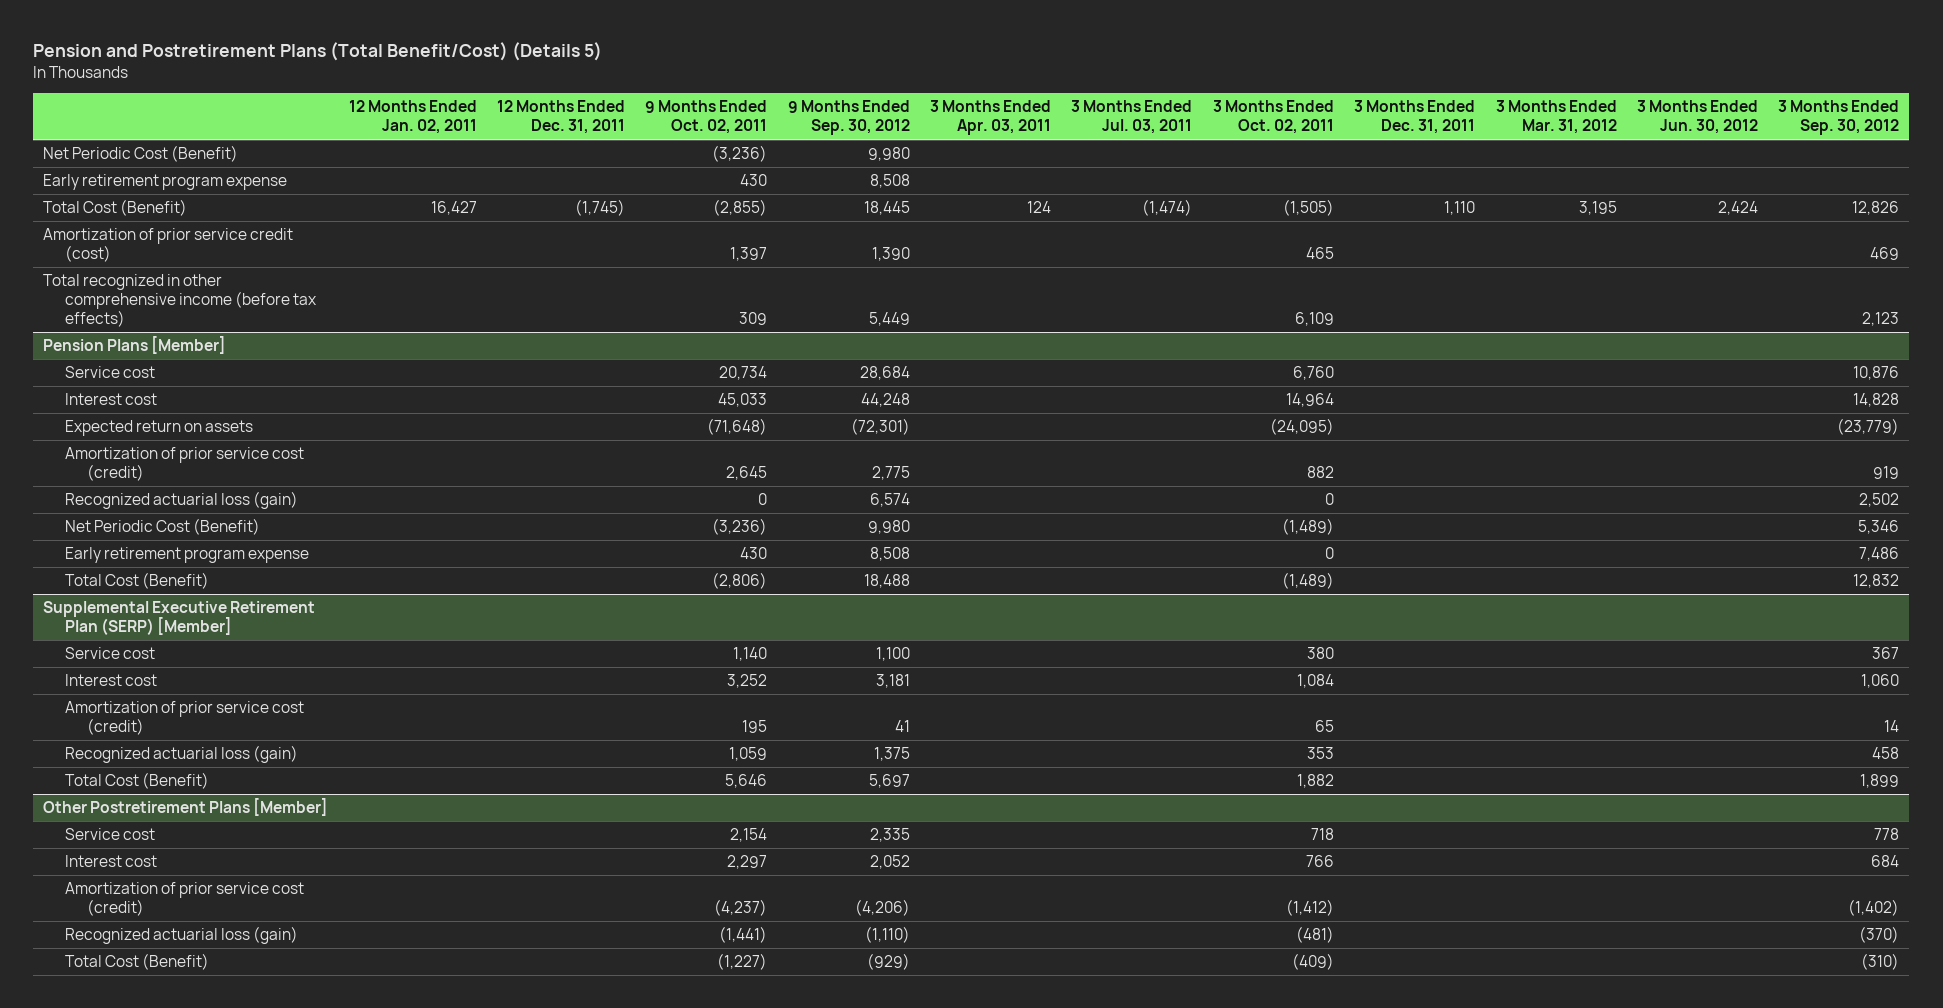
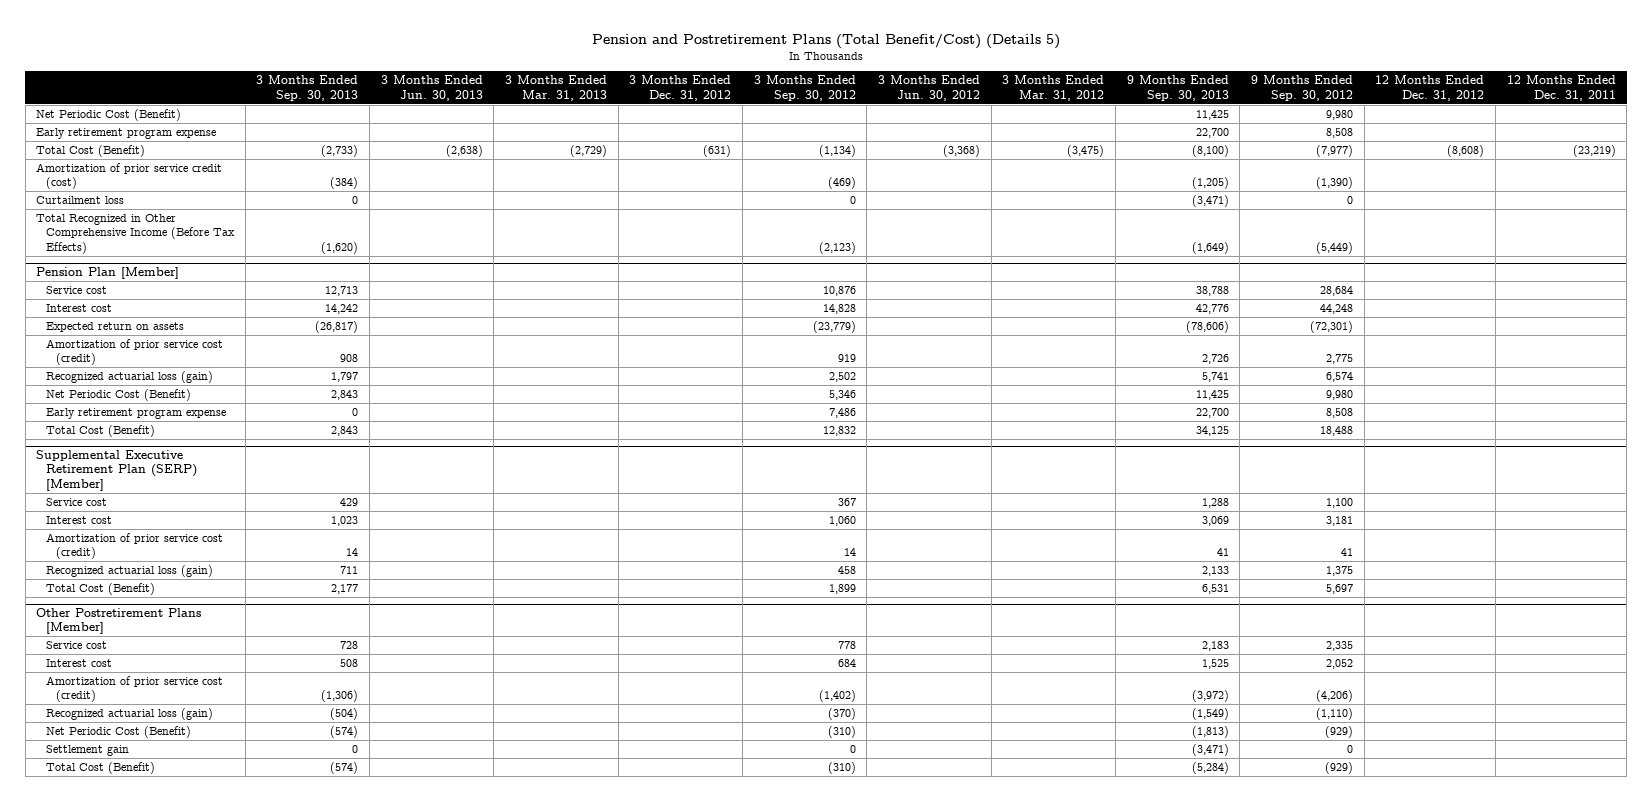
[348,100,477,135] 12 Months Ended Jan. 02, 2011 -> none
[645,100,768,135] 9 Months Ended Oct. 02, 2011 -> none
[930,100,1052,136] 3 Months Ended Apr. 03, 2011 -> none
[1071,100,1193,135] 3 Months Ended Jul. 03, 2011 -> none
[1212,100,1334,135] 3 Months Ended Oct. 02, 2011 -> none
[1354,100,1476,135] 3 Months Ended Dec. 31, 2011 -> none
none -> [256,75,359,101] 3 Months Ended Sep. 30, 2013
none -> [380,75,483,101] 3 Months Ended Jun. 30, 2013
none -> [505,75,608,101] 3 Months Ended Mar. 31, 2013
none -> [629,75,732,101] 3 Months Ended Dec. 31, 2012
none -> [1126,75,1229,101] 9 Months Ended Sep. 30, 2013
none -> [1375,75,1485,101] 12 Months Ended Dec. 31, 2012
[575,199,626,217] (1,745) -> [1572,145,1616,158] (23,219)
[863,201,910,216] 18,445 -> [1316,145,1354,158] (7,977)
[1578,201,1617,216] 3,195 -> [1067,145,1105,158] (3,475)
[1717,201,1758,216] 2,424 -> [943,145,981,158] (3,368)
[1852,201,1900,216] 12,826 -> [818,145,856,158] (1,134)
[871,247,910,262] 1,390 -> [1316,177,1354,190] (1,390)
[1870,247,1900,261] 469 -> [827,177,856,190] (469)
none -> [36,196,125,205] Curtailment loss
[43,274,318,328] Total recognized in other comprehensive income (before tax effects) -> [36,214,236,254] Total Recognized in Other Comprehensive Income (Before Tax Effects)
[868,312,910,327] 5,449 -> [1316,241,1354,254] (5,449)
[1862,312,1900,327] 2,123 -> [818,241,856,254] (2,123)
[43,336,227,355] Pension Plans [Member] -> [36,267,180,280] Pension Plan [Member]
none -> [46,726,192,739] Net Periodic Cost (Benefit)
none -> [46,745,130,757] Settlement gain

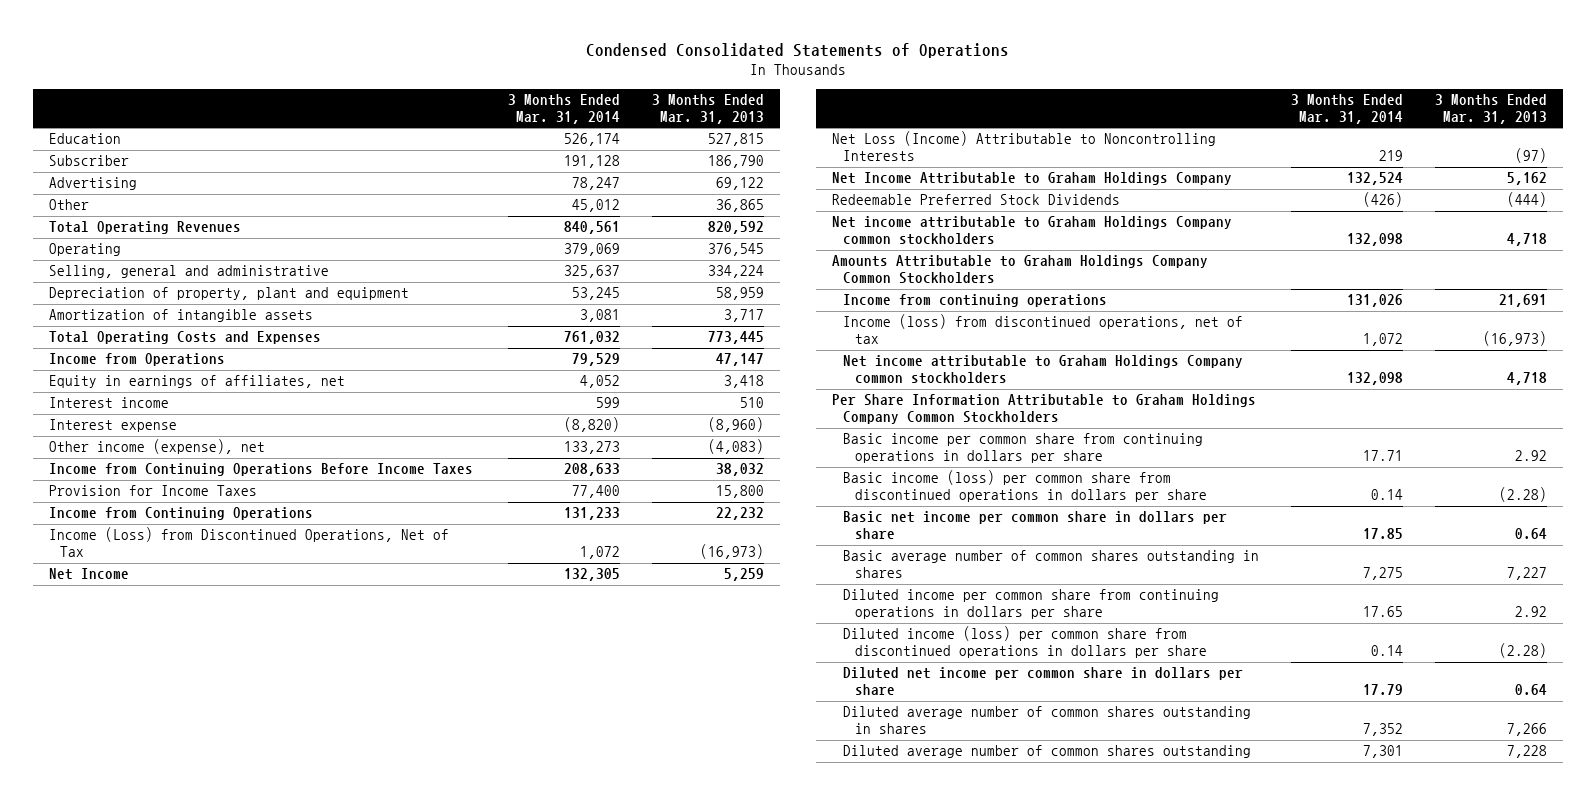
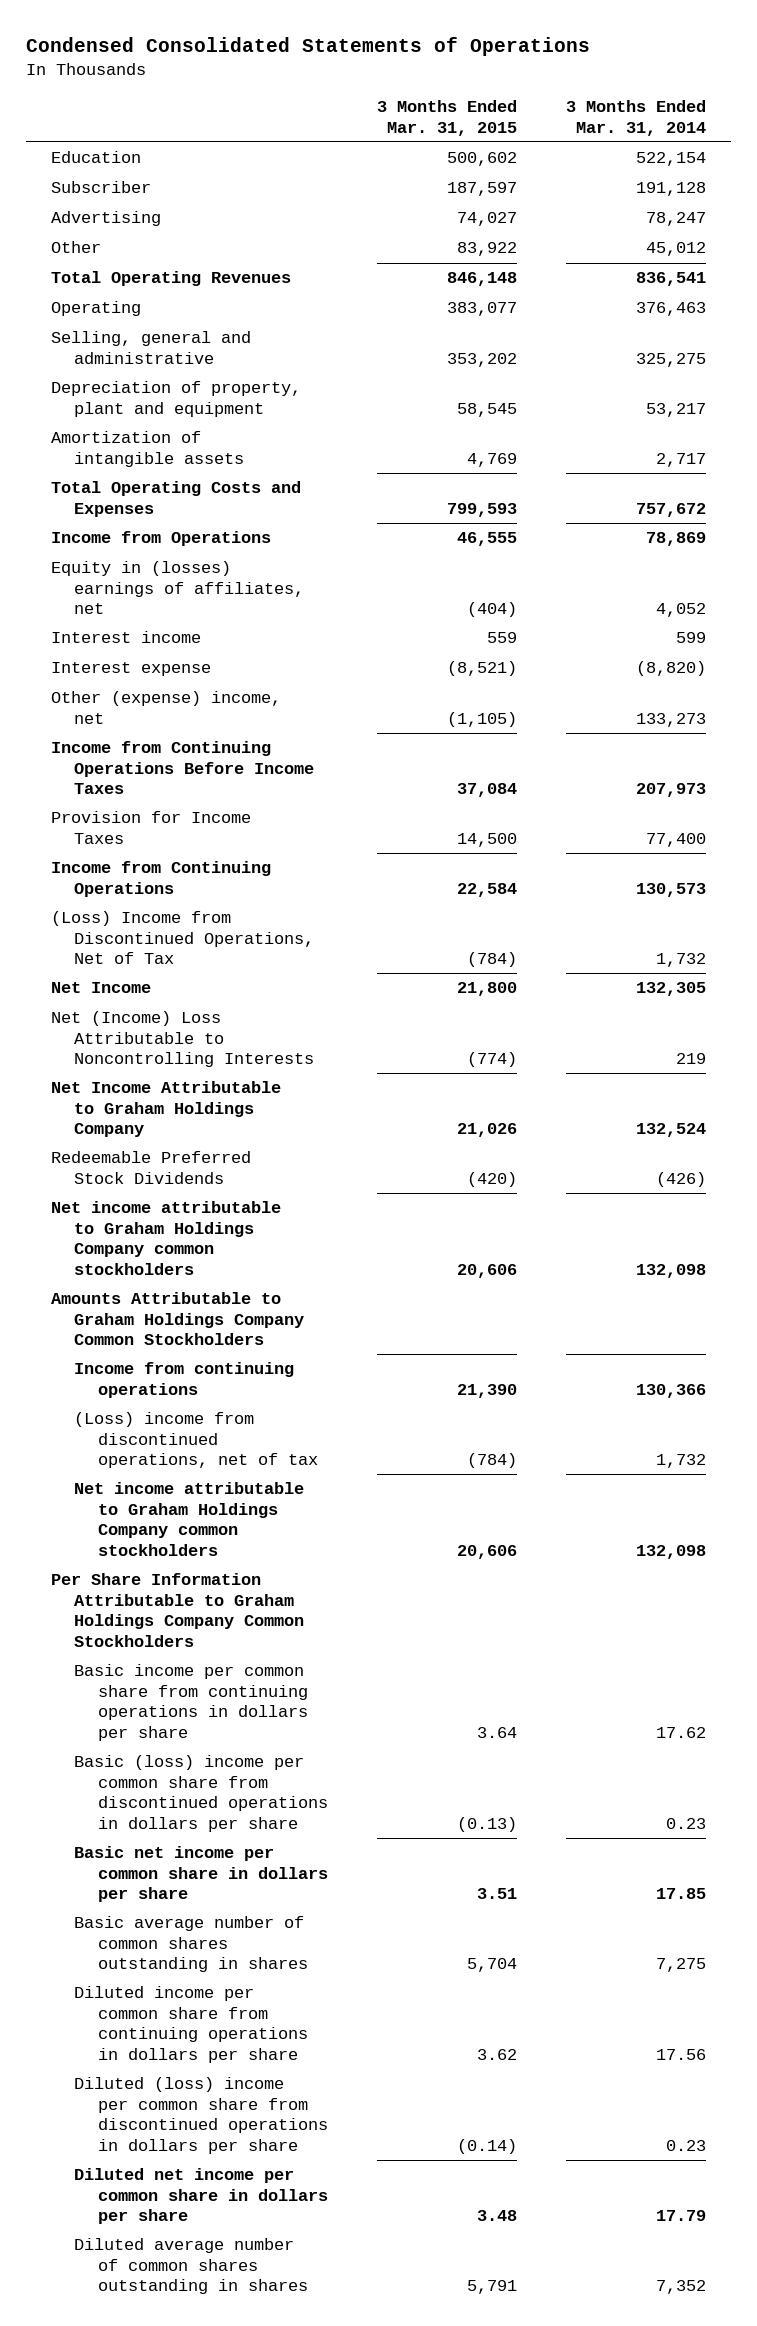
[651,94,764,125] 3 Months Ended Mar. 31, 2013 -> none
none -> [377,100,518,136] 3 Months Ended Mar. 31, 2015
[564,133,621,147] 526,174 -> [636,152,707,167] 522,154
[564,221,621,235] 840,561 -> [636,272,707,287] 836,541
[564,243,621,257] 379,069 -> [636,302,707,317] 376,463
[564,265,621,279] 325,637 -> [636,352,707,367] 325,275
[572,287,621,301] 53,245 -> [646,402,707,417] 53,217
[580,309,621,323] 3,081 -> [656,452,707,467] 2,717
[564,331,621,345] 761,032 -> [636,502,707,517] 757,672
[572,353,621,367] 79,529 -> [646,532,707,547] 78,869
[48,375,345,389] Equity in earnings of affiliates, net -> [50,561,305,615] Equity in (losses) earnings of affiliates, net
[48,439,265,455] Other income (expense), net -> [50,691,281,724] Other (expense) income, net
[564,463,621,477] 208,633 -> [636,783,707,798] 207,973
[564,507,621,521] 131,233 -> [636,882,707,897] 130,573
[48,527,449,558] Income (Loss) from Discontinued Operations, Net of Tax -> [50,911,315,965] (Loss) Income from Discontinued Operations, Net of Tax
[580,546,621,560] 1,072 -> [656,953,707,968] 1,732
[831,131,1216,162] Net Loss (Income) Attributable to Noncontrolling Interests -> [50,1011,315,1068] Net (Income) Loss Attributable to Noncontrolling Interests
[1347,294,1404,308] 131,026 -> [636,1383,707,1398] 130,366
[843,314,1244,345] Income (loss) from discontinued operations, net of tax -> [74,1412,318,1469] (Loss) income from discontinued operations, net of tax
[1363,333,1404,347] 1,072 -> [656,1454,707,1469] 1,732
[1363,450,1404,462] 17.71 -> [656,1726,707,1738] 17.62
[843,470,1208,503] Basic income (loss) per common share from discontinued operations in dollars per share -> [74,1755,328,1832] Basic (loss) income per common share from discontinued operations in dollars per share
[1371,489,1404,501] 0.14 -> [666,1817,707,1829] 0.23
[1363,606,1404,618] 17.65 -> [656,2048,707,2060] 17.56
[843,626,1208,659] Diluted income (loss) per common share from discontinued operations in dollars per share -> [74,2077,328,2154] Diluted (loss) income per common share from discontinued operations in dollars per share
[1371,645,1404,657] 0.14 -> [666,2139,707,2151] 0.23
[843,745,1252,759] Diluted average number of common shares outstanding -> none

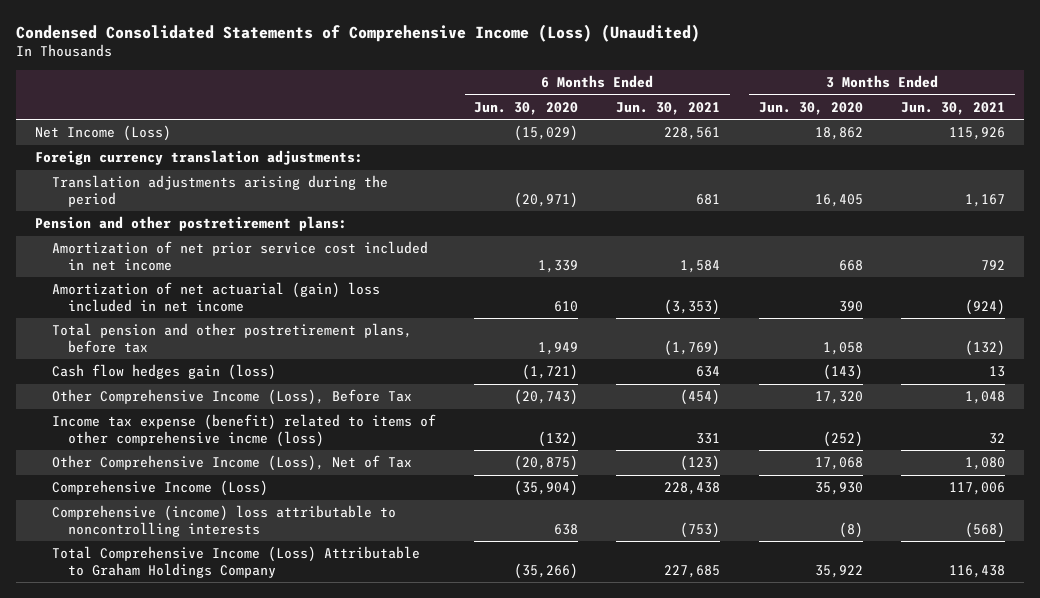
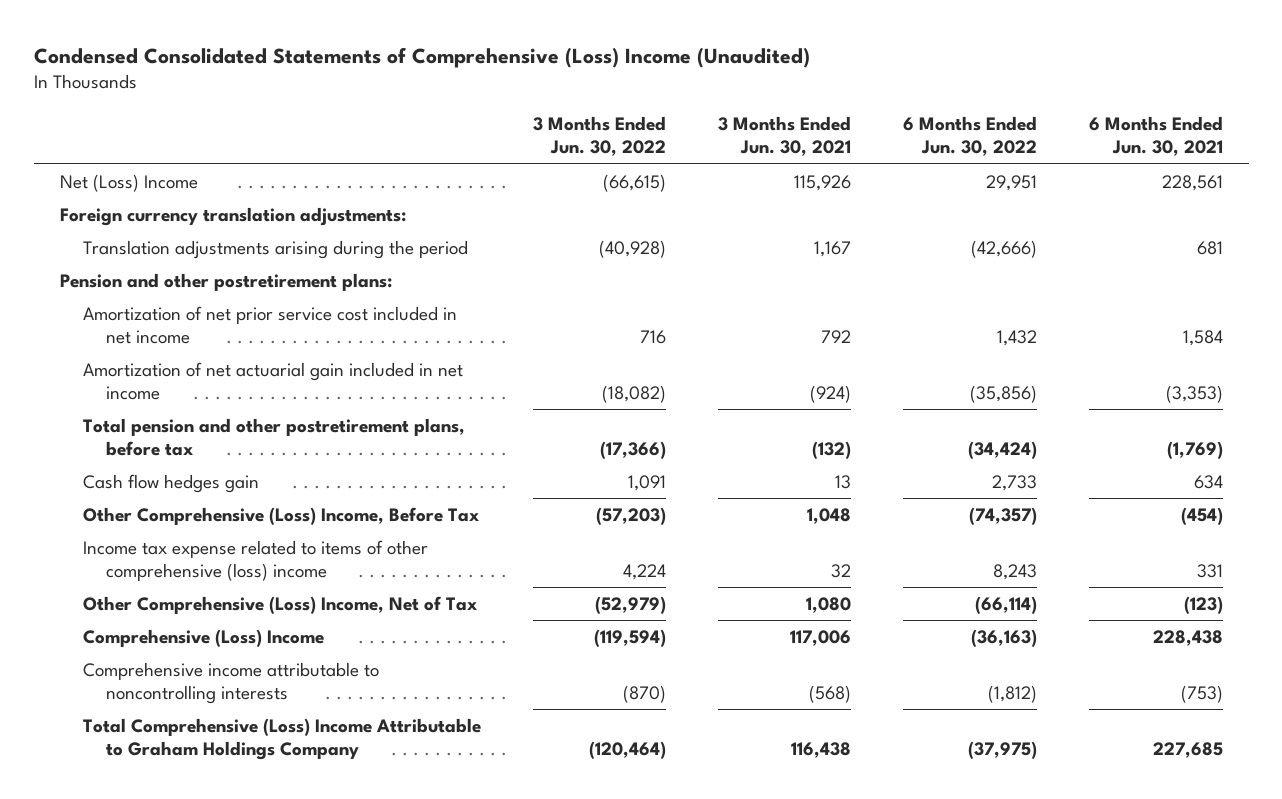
[16,23,701,42] Condensed Consolidated Statements of Comprehensive Income (Loss) (Unaudited) -> [33,47,810,69] Condensed Consolidated Statements of Comprehensive (Loss) Income (Unaudited)
[474,101,579,115] Jun. 30, 2020 -> none
[758,101,863,115] Jun. 30, 2020 -> none
none -> [532,115,666,157] 3 Months Ended Jun. 30, 2022
none -> [902,115,1037,157] 6 Months Ended Jun. 30, 2022
[35,125,172,142] Net Income (Loss) -> [59,173,198,192] Net (Loss) Income
[51,282,380,312] Amortization of net actuarial (gain) loss included in net income -> [82,361,463,401] Amortization of net actuarial gain included in net income
[51,364,276,381] Cash flow hedges gain (loss) -> [82,473,259,493] Cash flow hedges gain
[51,389,412,406] Other Comprehensive Income (Loss), Before Tax -> [82,506,479,525] Other Comprehensive (Loss) Income, Before Tax
[51,414,436,447] Income tax expense (benefit) related to items of other comprehensive incme (loss) -> [82,539,428,582] Income tax expense related to items of other comprehensive (loss) income
[51,455,412,472] Other Comprehensive Income (Loss), Net of Tax -> [82,595,477,614] Other Comprehensive (Loss) Income, Net of Tax
[51,480,268,497] Comprehensive Income (Loss) -> [82,628,324,647] Comprehensive (Loss) Income
[51,505,396,537] Comprehensive (income) loss attributable to noncontrolling interests -> [82,661,379,705] Comprehensive income attributable to noncontrolling interests
[51,546,420,578] Total Comprehensive Income (Loss) Attributable to Graham Holdings Company -> [82,717,481,761] Total Comprehensive (Loss) Income Attributable to Graham Holdings Company

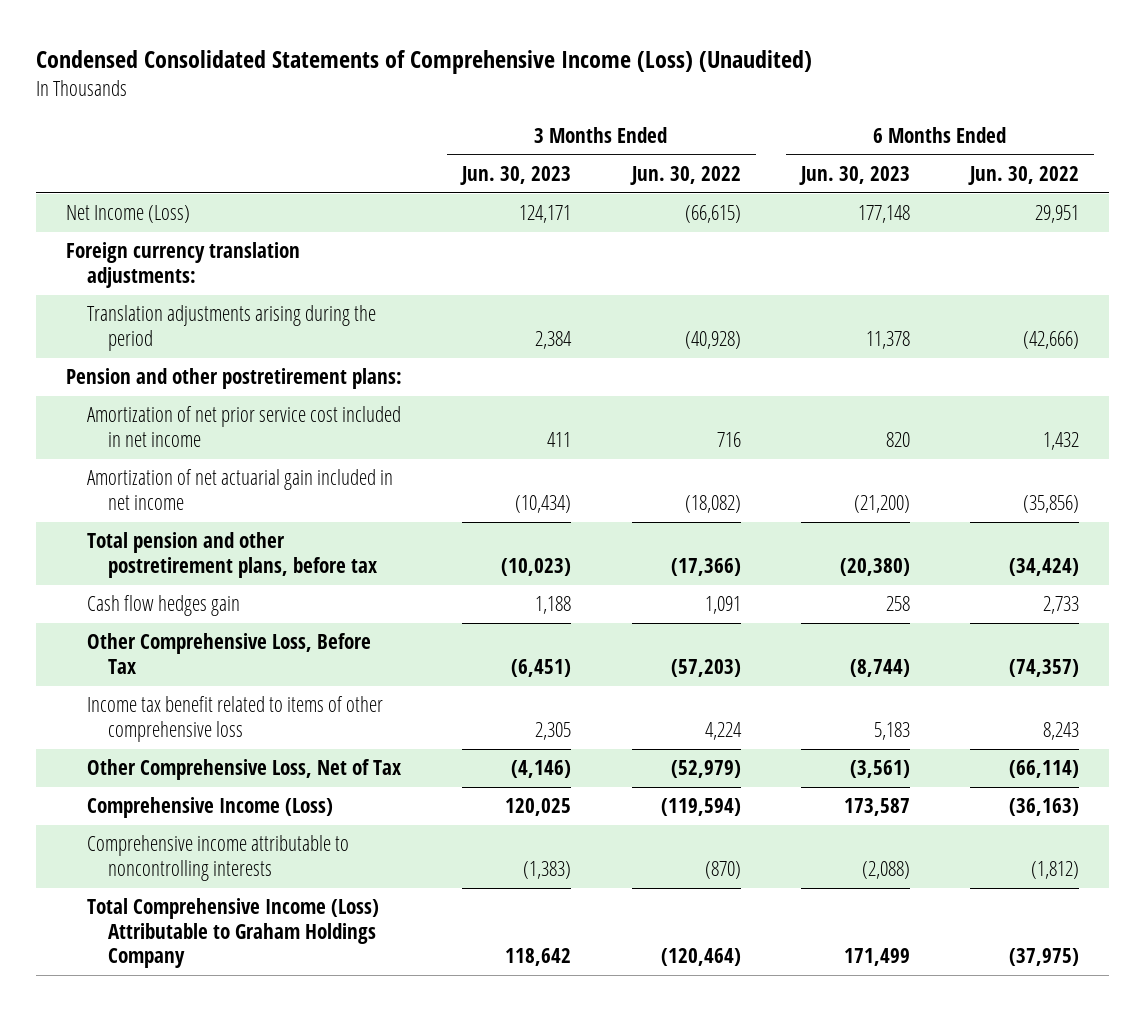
[33,47,810,69] Condensed Consolidated Statements of Comprehensive (Loss) Income (Unaudited) -> [35,50,812,75] Condensed Consolidated Statements of Comprehensive Income (Loss) (Unaudited)
[717,115,851,157] 3 Months Ended Jun. 30, 2021 -> none
[1088,115,1223,157] 6 Months Ended Jun. 30, 2021 -> none
none -> [460,165,572,185] Jun. 30, 2023
none -> [798,165,910,185] Jun. 30, 2023
[59,173,198,192] Net (Loss) Income -> [66,205,191,224] Net Income (Loss)
[82,506,479,525] Other Comprehensive (Loss) Income, Before Tax -> [87,633,372,674] Other Comprehensive Loss, Before Tax
[82,539,428,582] Income tax expense related to items of other comprehensive (loss) income -> [87,696,384,742] Income tax benefit related to items of other comprehensive loss
[82,595,477,614] Other Comprehensive (Loss) Income, Net of Tax -> [87,759,402,781] Other Comprehensive Loss, Net of Tax
[82,628,324,647] Comprehensive (Loss) Income -> [87,797,334,819] Comprehensive Income (Loss)
[82,717,481,761] Total Comprehensive (Loss) Income Attributable to Graham Holdings Company -> [87,898,380,969] Total Comprehensive Income (Loss) Attributable to Graham Holdings Company

